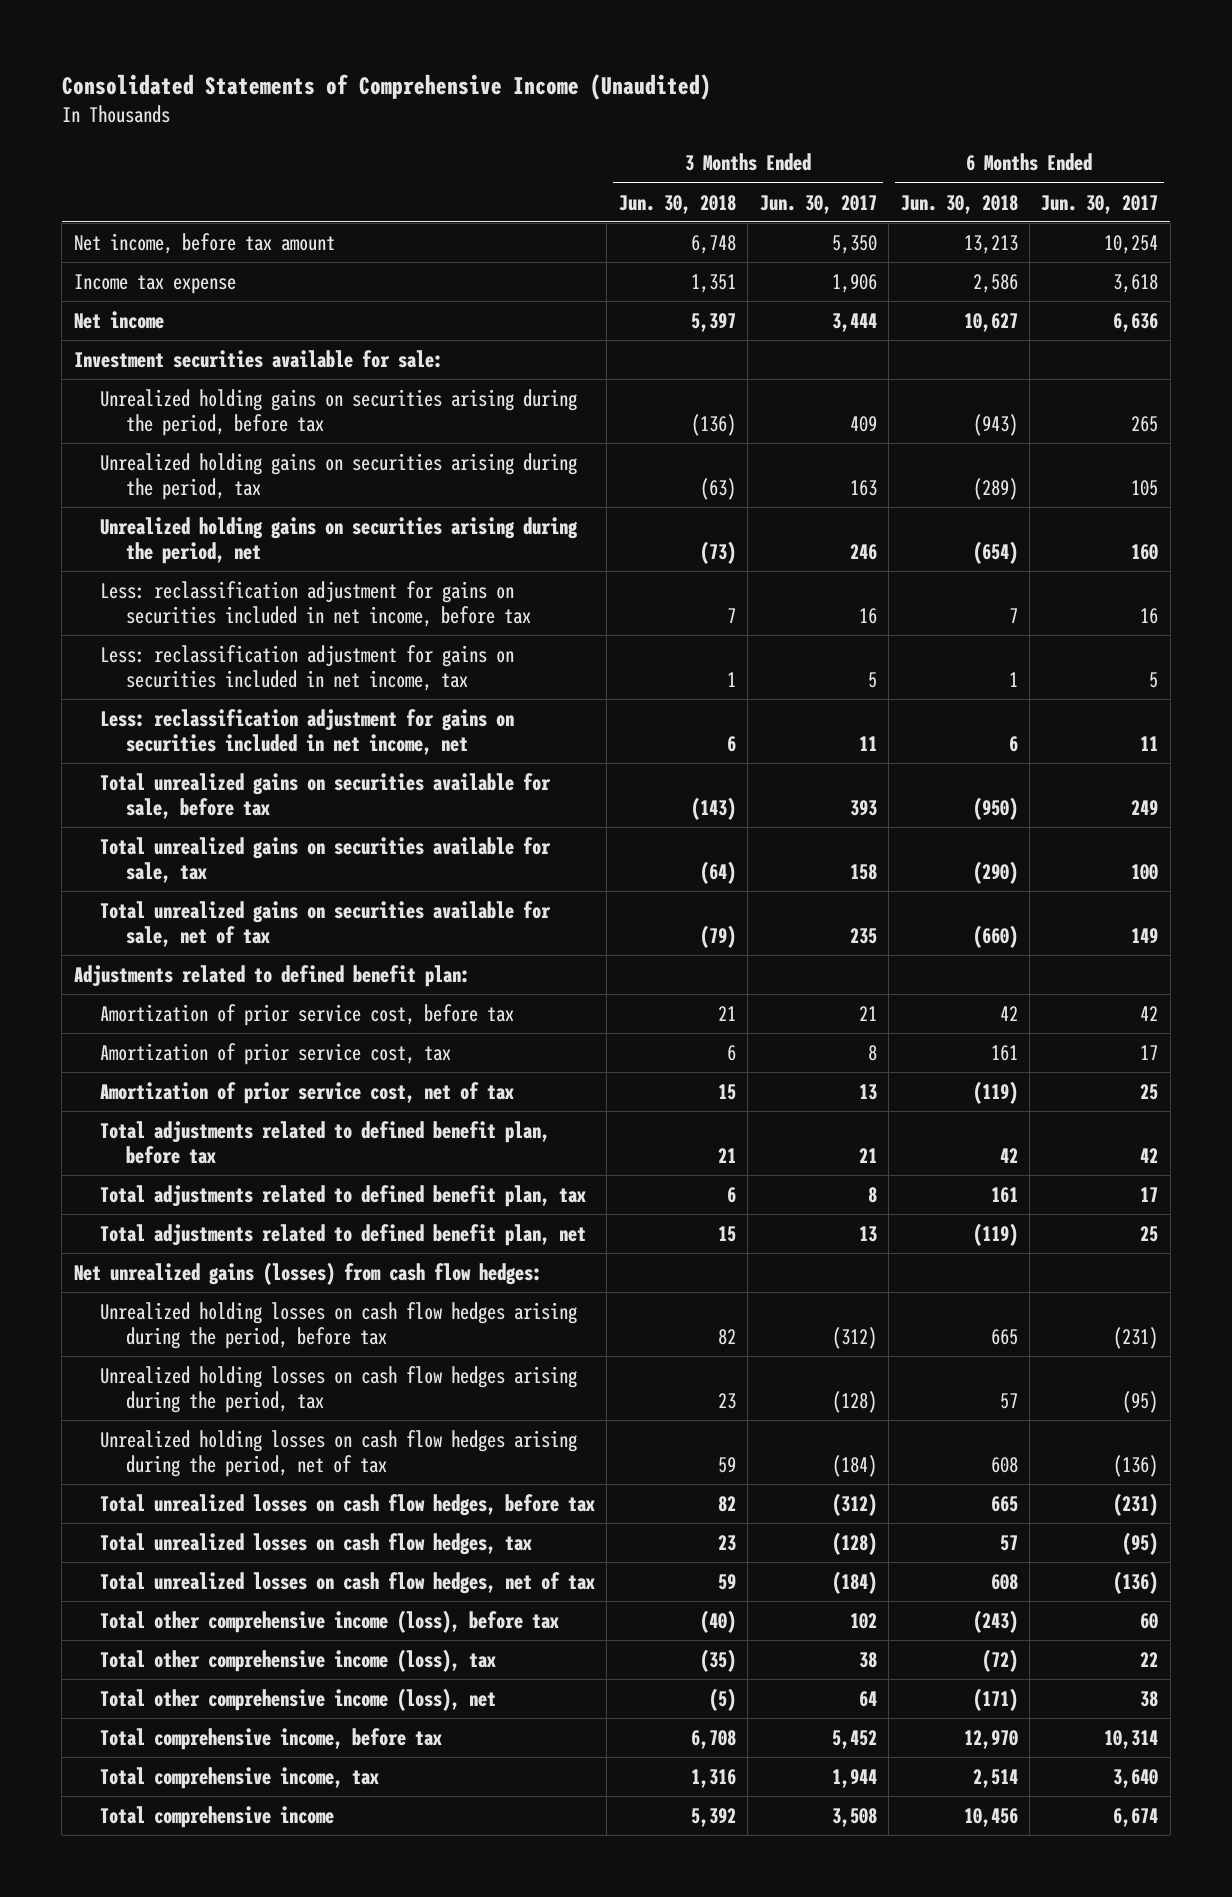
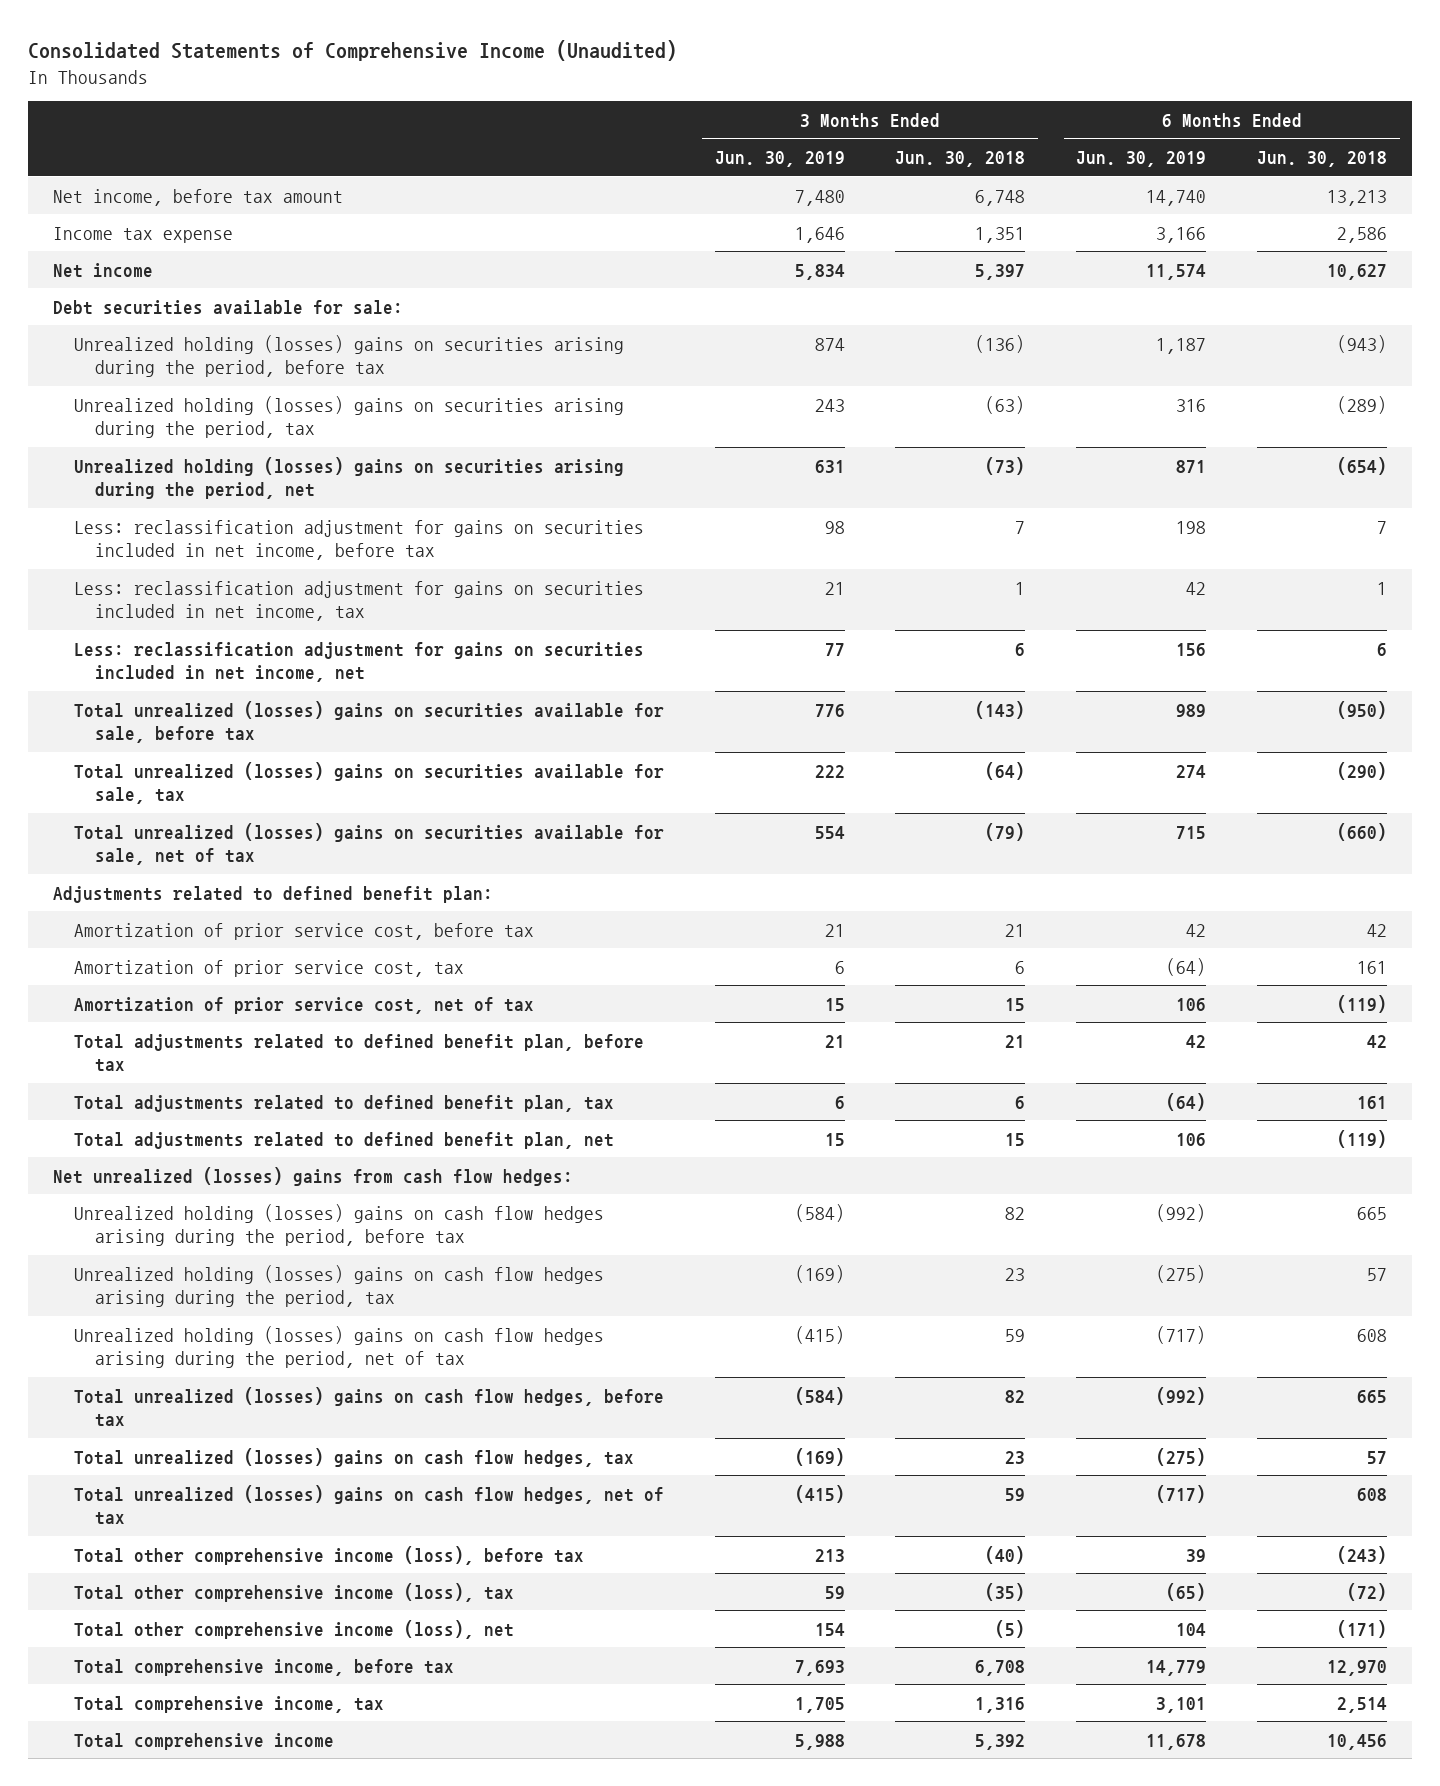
[759,194,877,214] Jun. 30, 2017 -> none
[1041,194,1159,214] Jun. 30, 2017 -> none
none -> [714,151,845,168] Jun. 30, 2019
none -> [1076,151,1207,168] Jun. 30, 2019
[73,349,443,368] Investment securities available for sale: -> [53,299,404,315] Debt securities available for sale:
[99,388,577,436] Unrealized holding gains on securities arising during the period, before tax -> [73,334,624,378] Unrealized holding (losses) gains on securities arising during the period, before tax
[99,452,577,500] Unrealized holding gains on securities arising during the period, tax -> [73,395,624,439] Unrealized holding (losses) gains on securities arising during the period, tax
[99,516,578,564] Unrealized holding gains on securities arising during the period, net -> [73,456,624,500] Unrealized holding (losses) gains on securities arising during the period, net
[99,772,551,819] Total unrealized gains on securities available for sale, before tax -> [73,700,664,744] Total unrealized (losses) gains on securities available for sale, before tax
[99,836,551,883] Total unrealized gains on securities available for sale, tax -> [73,761,664,805] Total unrealized (losses) gains on securities available for sale, tax
[99,900,551,947] Total unrealized gains on securities available for sale, net of tax -> [73,822,664,866] Total unrealized (losses) gains on securities available for sale, net of tax
[73,1261,542,1285] Net unrealized gains (losses) from cash flow hedges: -> [53,1166,574,1186] Net unrealized (losses) gains from cash flow hedges:
[99,1301,577,1349] Unrealized holding losses on cash flow hedges arising during the period, before tax -> [73,1203,604,1247] Unrealized holding (losses) gains on cash flow hedges arising during the period, before tax
[99,1365,577,1413] Unrealized holding losses on cash flow hedges arising during the period, tax -> [73,1264,604,1308] Unrealized holding (losses) gains on cash flow hedges arising during the period, tax
[99,1429,577,1477] Unrealized holding losses on cash flow hedges arising during the period, net of tax -> [73,1325,604,1369] Unrealized holding (losses) gains on cash flow hedges arising during the period, net of tax
[99,1493,595,1516] Total unrealized losses on cash flow hedges, before tax -> [73,1386,664,1428] Total unrealized (losses) gains on cash flow hedges, before tax
[99,1532,532,1555] Total unrealized losses on cash flow hedges, tax -> [73,1447,634,1467] Total unrealized (losses) gains on cash flow hedges, tax
[99,1571,595,1594] Total unrealized losses on cash flow hedges, net of tax -> [73,1484,664,1526] Total unrealized (losses) gains on cash flow hedges, net of tax

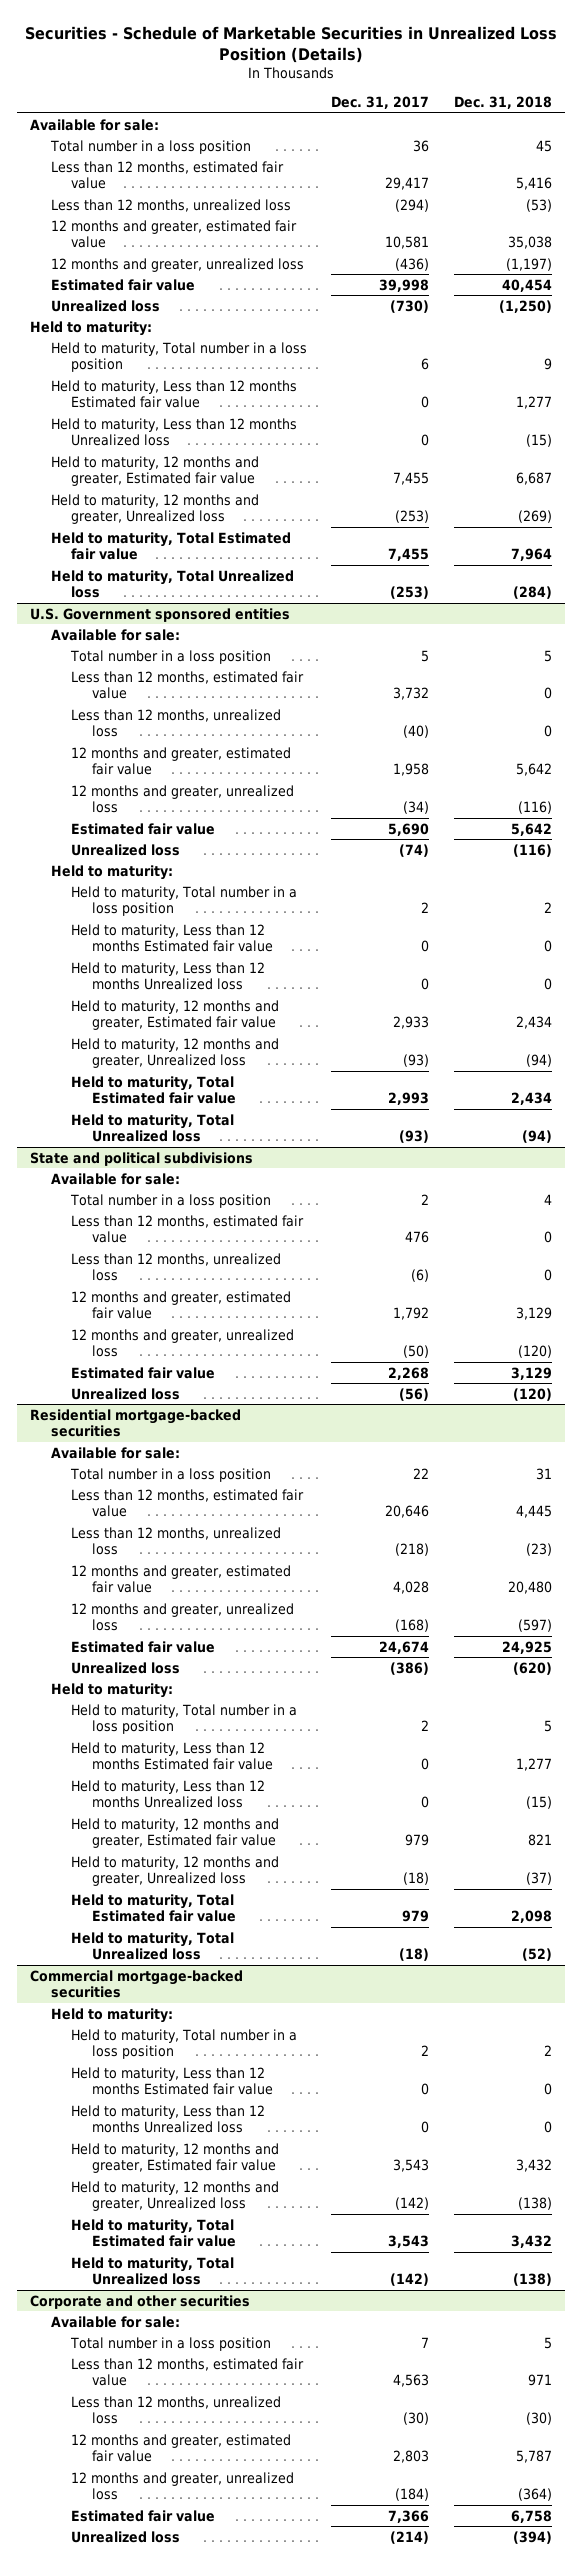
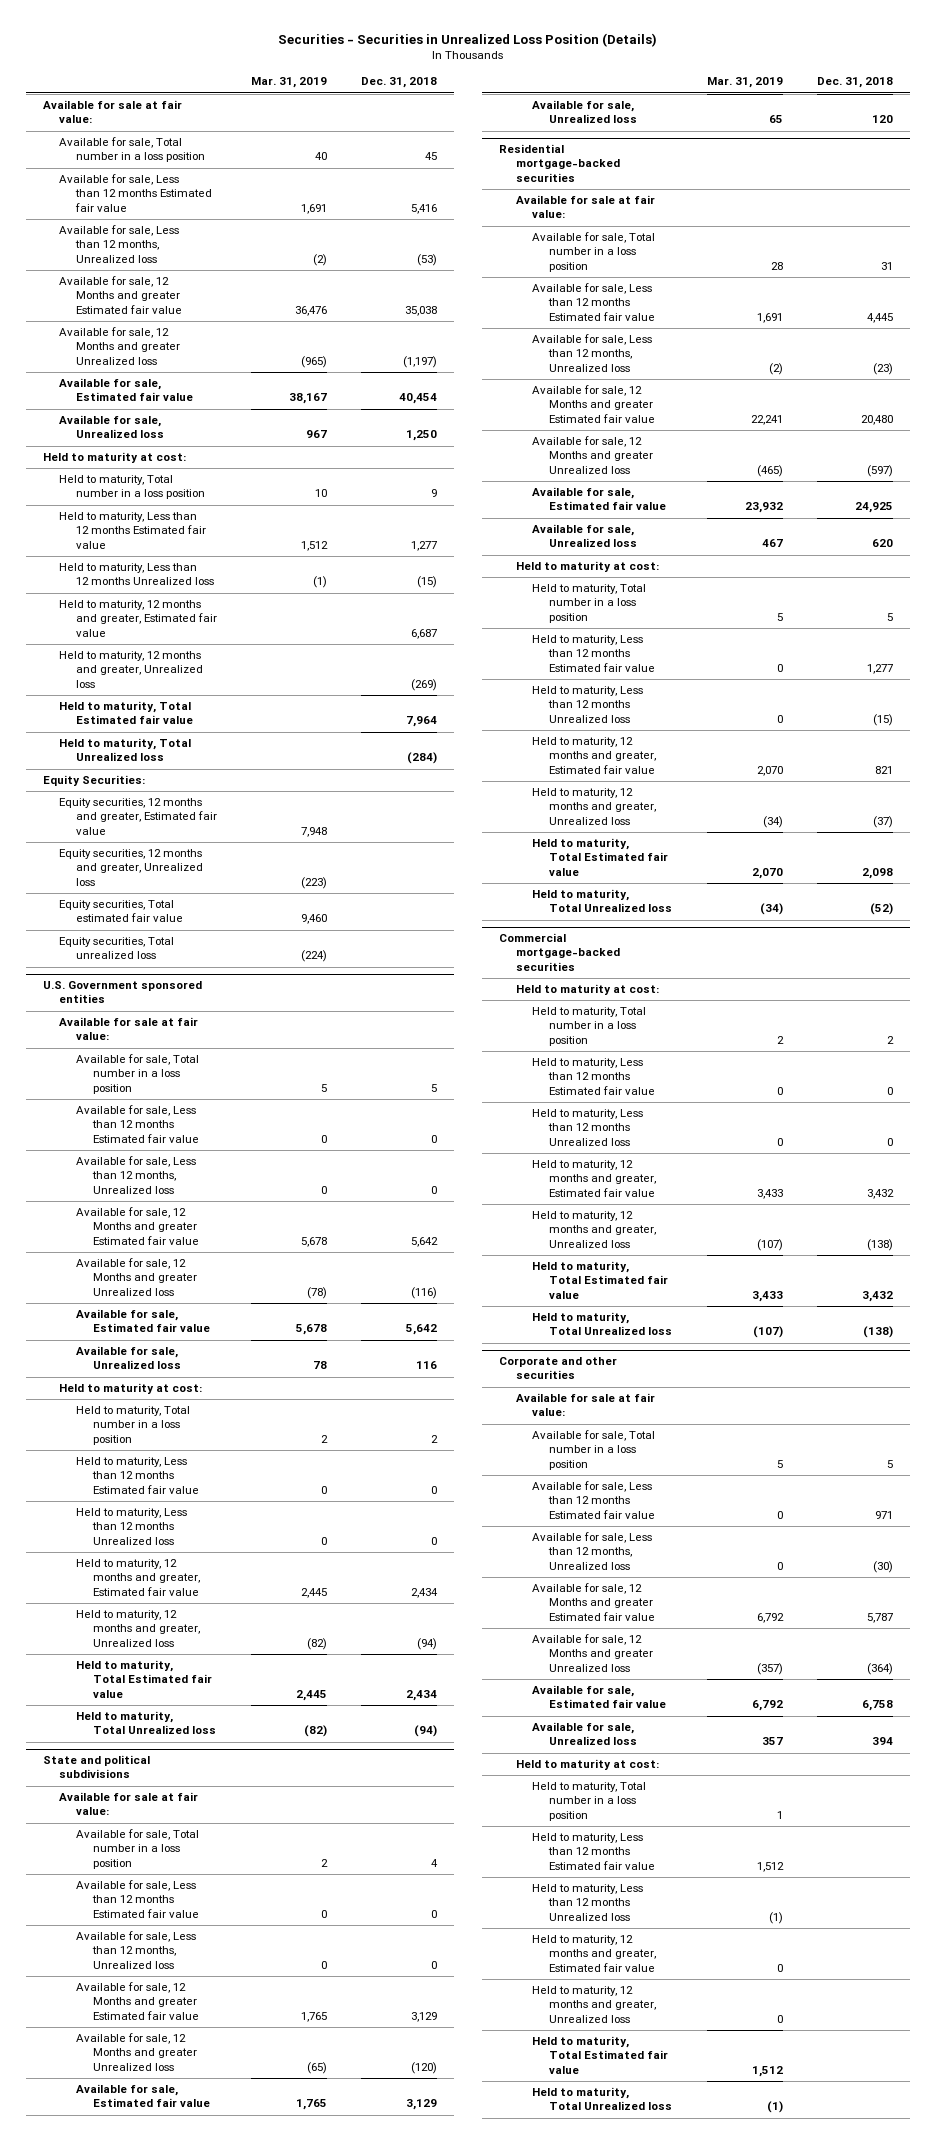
[25,25,558,63] Securities - Schedule of Marketable Securities in Unrealized Loss Position (Details) -> [277,32,657,47] Securities - Securities in Unrealized Loss Position (Details)
[331,96,430,110] Dec. 31, 2017 -> none
none -> [250,77,327,89] Mar. 31, 2019
[29,118,159,131] Available for sale: -> [42,100,182,124] Available for sale at fair value:
[49,139,251,154] Total number in a loss position -> [59,137,205,163] Available for sale, Total number in a loss position
[50,160,284,190] Less than 12 months, estimated fair value -> [59,174,212,212] Available for sale, Less than 12 months Estimated fair value
[50,198,291,212] Less than 12 months, unrealized loss -> [59,225,180,263] Available for sale, Less than 12 months, Unrealized loss
[50,219,297,249] 12 months and greater, estimated fair value -> [59,276,182,314] Available for sale, 12 Months and greater Estimated fair value
[50,257,304,272] 12 months and greater, unrealized loss -> [59,327,180,365] Available for sale, 12 Months and greater Unrealized loss
[50,278,195,291] Estimated fair value -> [59,378,193,402] Available for sale, Estimated fair value
[50,299,160,312] Unrealized loss -> [59,415,164,439] Available for sale, Unrealized loss
[499,299,553,313] (1,250) -> [405,430,437,442] 1,250
[29,320,152,336] Held to maturity: -> [42,452,186,464] Held to maturity at cost:
none -> [42,775,145,787] Equity Securities:
none -> [59,798,217,835] Equity securities, 12 months and greater, Estimated fair value
none -> [59,849,203,886] Equity securities, 12 months and greater, Unrealized loss
none -> [59,900,183,923] Equity securities, Total estimated fair value
none -> [59,937,175,960] Equity securities, Total unrealized loss
[50,628,180,641] Available for sale: -> [59,1017,199,1041] Available for sale at fair value:
[70,649,272,664] Total number in a loss position -> [75,1054,199,1094] Available for sale, Total number in a loss position
[71,670,305,700] Less than 12 months, estimated fair value -> [75,1105,199,1143] Available for sale, Less than 12 months Estimated fair value
[71,708,282,738] Less than 12 months, unrealized loss -> [75,1156,196,1194] Available for sale, Less than 12 months, Unrealized loss
[71,746,292,776] 12 months and greater, estimated fair value -> [75,1207,199,1245] Available for sale, 12 Months and greater Estimated fair value
[71,784,295,814] 12 months and greater, unrealized loss -> [75,1258,197,1296] Available for sale, 12 Months and greater Unrealized loss
[71,822,216,835] Estimated fair value -> [75,1309,210,1333] Available for sale, Estimated fair value
[71,843,181,856] Unrealized loss -> [75,1346,181,1370] Available for sale, Unrealized loss
[513,843,553,857] (116) -> [415,1361,437,1370] 116
[50,864,173,880] Held to maturity: -> [59,1383,203,1395] Held to maturity at cost:
[50,1172,180,1185] Available for sale: -> [59,1792,199,1816] Available for sale at fair value:
[70,1193,272,1208] Total number in a loss position -> [75,1829,199,1869] Available for sale, Total number in a loss position
[71,1214,305,1244] Less than 12 months, estimated fair value -> [75,1880,199,1918] Available for sale, Less than 12 months Estimated fair value
[71,1252,282,1282] Less than 12 months, unrealized loss -> [75,1931,196,1969] Available for sale, Less than 12 months, Unrealized loss
[71,1290,292,1320] 12 months and greater, estimated fair value -> [75,1982,199,2020] Available for sale, 12 Months and greater Estimated fair value
[71,1328,295,1358] 12 months and greater, unrealized loss -> [75,2033,197,2071] Available for sale, 12 Months and greater Unrealized loss
[71,1366,216,1379] Estimated fair value -> [75,2084,210,2108] Available for sale, Estimated fair value
[71,1387,181,1400] Unrealized loss -> [532,100,637,124] Available for sale, Unrealized loss
[513,1387,553,1401] (120) -> [871,115,893,124] 120
[50,1446,180,1459] Available for sale: -> [515,195,655,219] Available for sale at fair value:
[70,1467,272,1482] Total number in a loss position -> [532,232,656,272] Available for sale, Total number in a loss position
[71,1488,305,1518] Less than 12 months, estimated fair value -> [532,283,655,321] Available for sale, Less than 12 months Estimated fair value
[71,1526,282,1556] Less than 12 months, unrealized loss -> [532,334,653,372] Available for sale, Less than 12 months, Unrealized loss
[71,1564,292,1594] 12 months and greater, estimated fair value -> [532,385,655,423] Available for sale, 12 Months and greater Estimated fair value
[71,1602,295,1632] 12 months and greater, unrealized loss -> [532,436,653,474] Available for sale, 12 Months and greater Unrealized loss
[71,1640,216,1653] Estimated fair value -> [532,487,666,511] Available for sale, Estimated fair value
[71,1661,181,1674] Unrealized loss -> [532,524,637,548] Available for sale, Unrealized loss
[513,1661,553,1675] (620) -> [871,539,893,548] 620
[50,1682,173,1698] Held to maturity: -> [515,561,659,573] Held to maturity at cost:
[50,2007,173,2023] Held to maturity: -> [515,984,659,996] Held to maturity at cost:
[50,2315,180,2328] Available for sale: -> [515,1393,655,1417] Available for sale at fair value:
[70,2336,272,2351] Total number in a loss position -> [532,1430,656,1470] Available for sale, Total number in a loss position
[71,2357,305,2387] Less than 12 months, estimated fair value -> [532,1481,655,1519] Available for sale, Less than 12 months Estimated fair value
[71,2395,282,2425] Less than 12 months, unrealized loss -> [532,1532,653,1570] Available for sale, Less than 12 months, Unrealized loss
[71,2433,292,2463] 12 months and greater, estimated fair value -> [532,1583,655,1621] Available for sale, 12 Months and greater Estimated fair value
[71,2471,295,2501] 12 months and greater, unrealized loss -> [532,1634,653,1672] Available for sale, 12 Months and greater Unrealized loss
[71,2509,216,2522] Estimated fair value -> [532,1685,666,1709] Available for sale, Estimated fair value
[71,2530,181,2543] Unrealized loss -> [532,1722,637,1746] Available for sale, Unrealized loss
[513,2530,553,2544] (394) -> [871,1737,893,1746] 394
none -> [515,1759,659,1771] Held to maturity at cost:
none -> [532,1782,647,1821] Held to maturity, Total number in a loss position
none -> [532,1833,655,1870] Held to maturity, Less than 12 months Estimated fair value
none -> [532,1884,644,1921] Held to maturity, Less than 12 months Unrealized loss
none -> [532,1935,656,1972] Held to maturity, 12 months and greater, Estimated fair value
none -> [532,1986,656,2023] Held to maturity, 12 months and greater, Unrealized loss
none -> [532,2036,668,2074] Held to maturity, Total Estimated fair value
none -> [532,2087,672,2111] Held to maturity, Total Unrealized loss

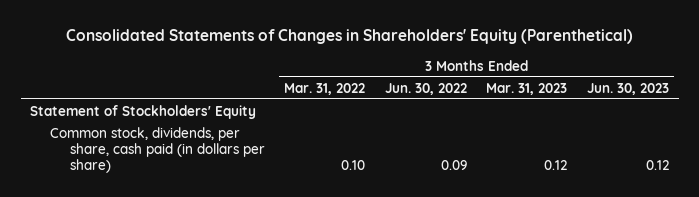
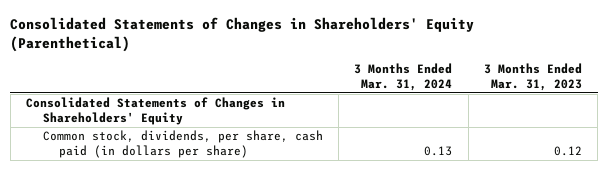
[284,82,366,95] Mar. 31, 2022 -> none
[384,82,467,95] Jun. 30, 2022 -> none
[587,82,670,95] Jun. 30, 2023 -> none
none -> [354,63,453,91] 3 Months Ended Mar. 31, 2024
[30,104,257,119] Statement of Stockholders' Equity -> [26,97,286,125] Consolidated Statements of Changes in Shareholders' Equity

